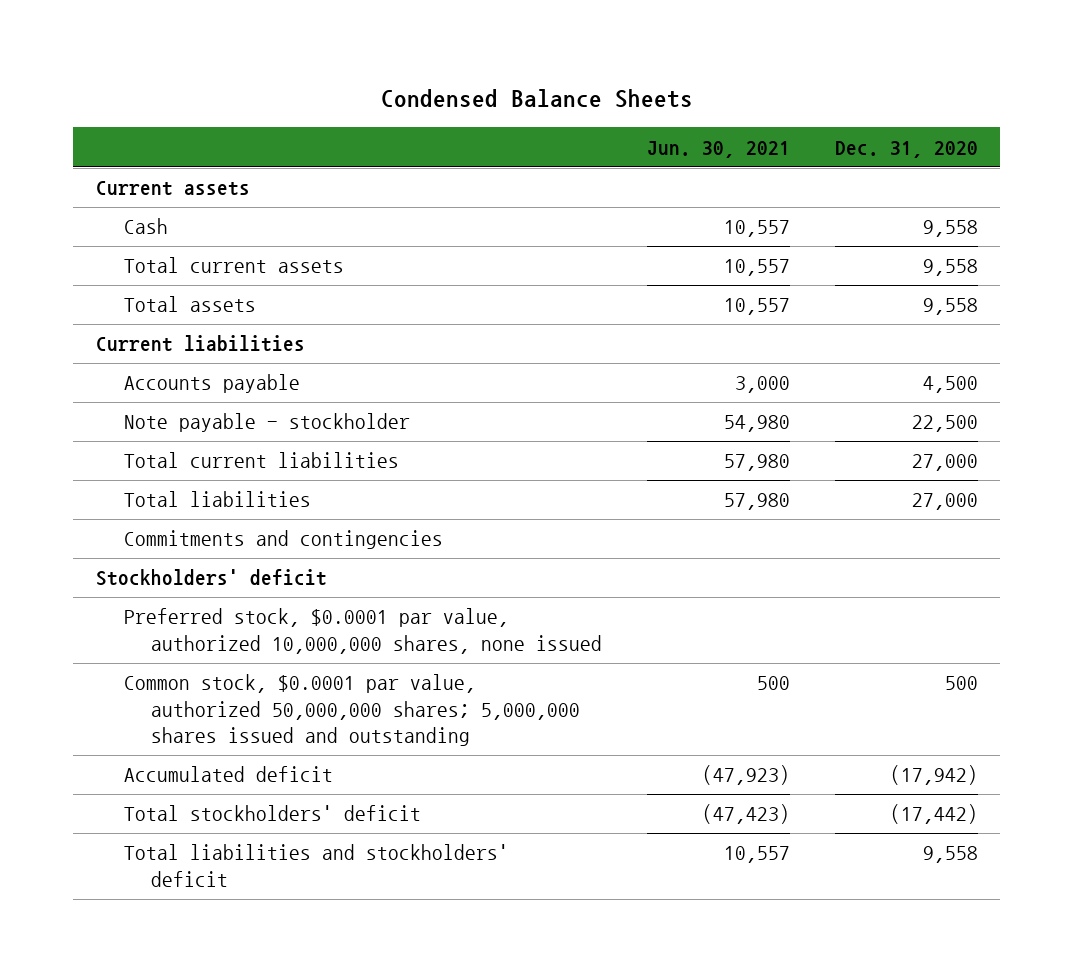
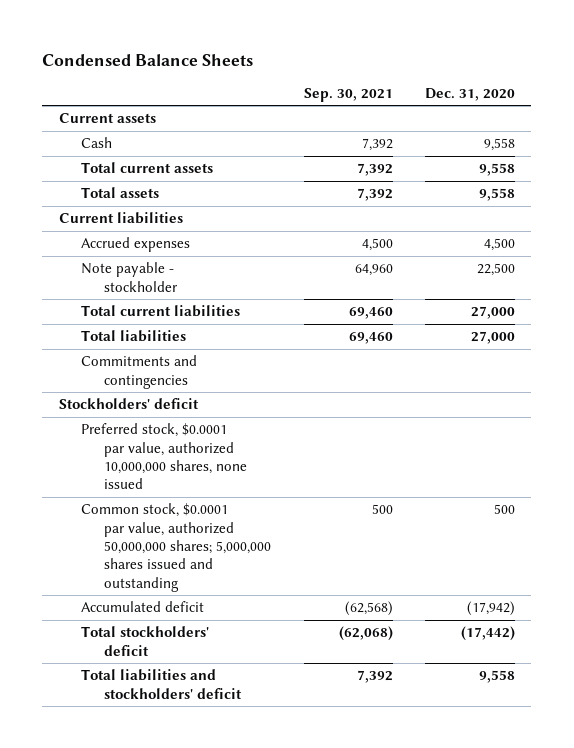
[647,140,791,158] Jun. 30, 2021 -> none
none -> [303,88,393,103] Sep. 30, 2021
[123,374,300,394] Accounts payable -> [81,237,191,253] Accrued expenses

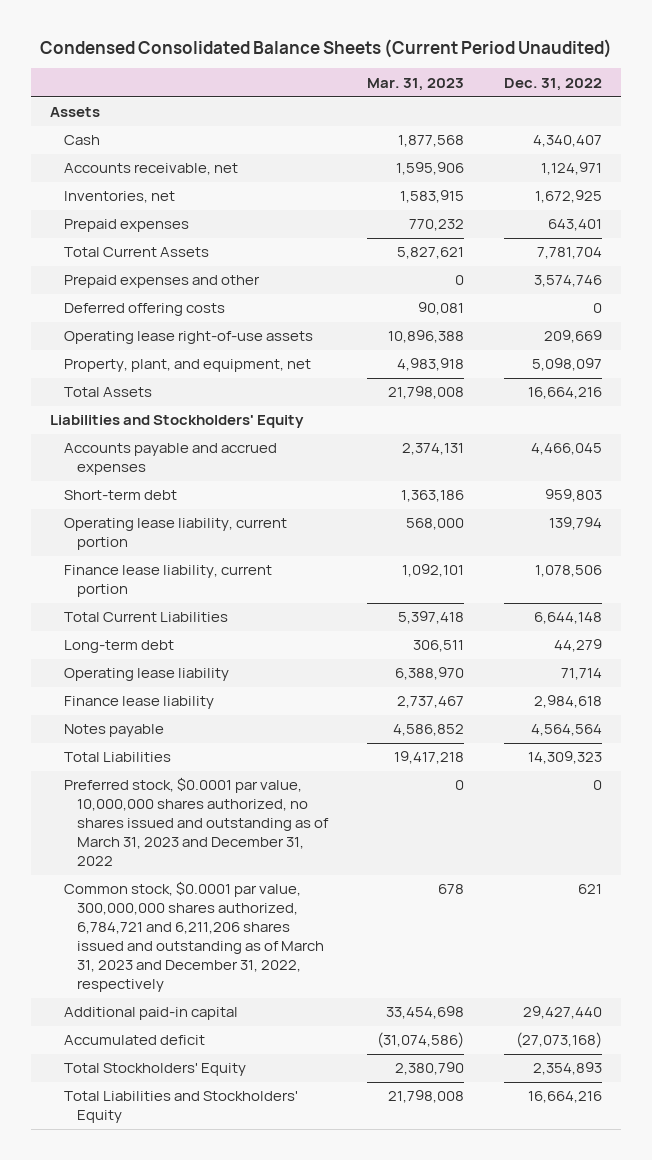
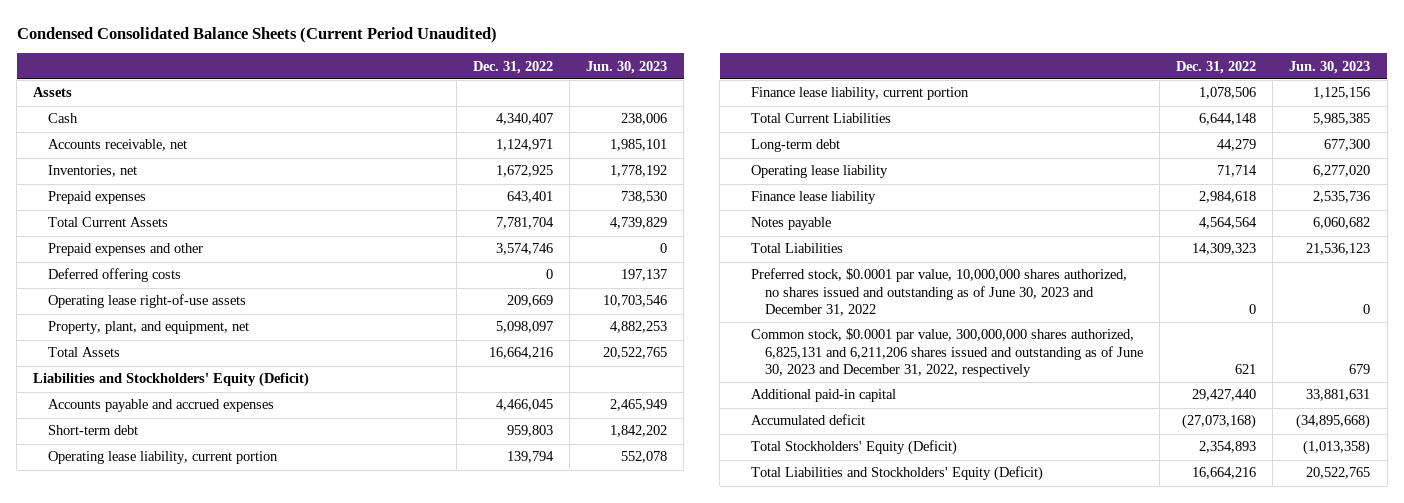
[367,77,465,91] Mar. 31, 2023 -> none
none -> [586,60,668,74] Jun. 30, 2023
[50,415,305,429] Liabilities and Stockholders' Equity -> [33,372,310,388] Liabilities and Stockholders' Equity (Deficit)
[63,777,330,867] Preferred stock, $0.0001 par value, 10,000,000 shares authorized, no shares issued and outstanding as of March 31, 2023 and December 31, 2022 -> [750,268,1127,317] Preferred stock, $0.0001 par value, 10,000,000 shares authorized, no shares issued and outstanding as of June 30, 2023 and December 31, 2022
[63,881,325,992] Common stock, $0.0001 par value, 300,000,000 shares authorized, 6,784,721 and 6,211,206 shares issued and outstanding as of March 31, 2023 and December 31, 2022, respectively -> [750,328,1144,378] Common stock, $0.0001 par value, 300,000,000 shares authorized, 6,825,131 and 6,211,206 shares issued and outstanding as of June 30, 2023 and December 31, 2022, respectively
[63,1063,246,1077] Total Stockholders' Equity -> [750,440,957,456] Total Stockholders' Equity (Deficit)
[63,1091,298,1124] Total Liabilities and Stockholders' Equity -> [750,466,1043,482] Total Liabilities and Stockholders' Equity (Deficit)

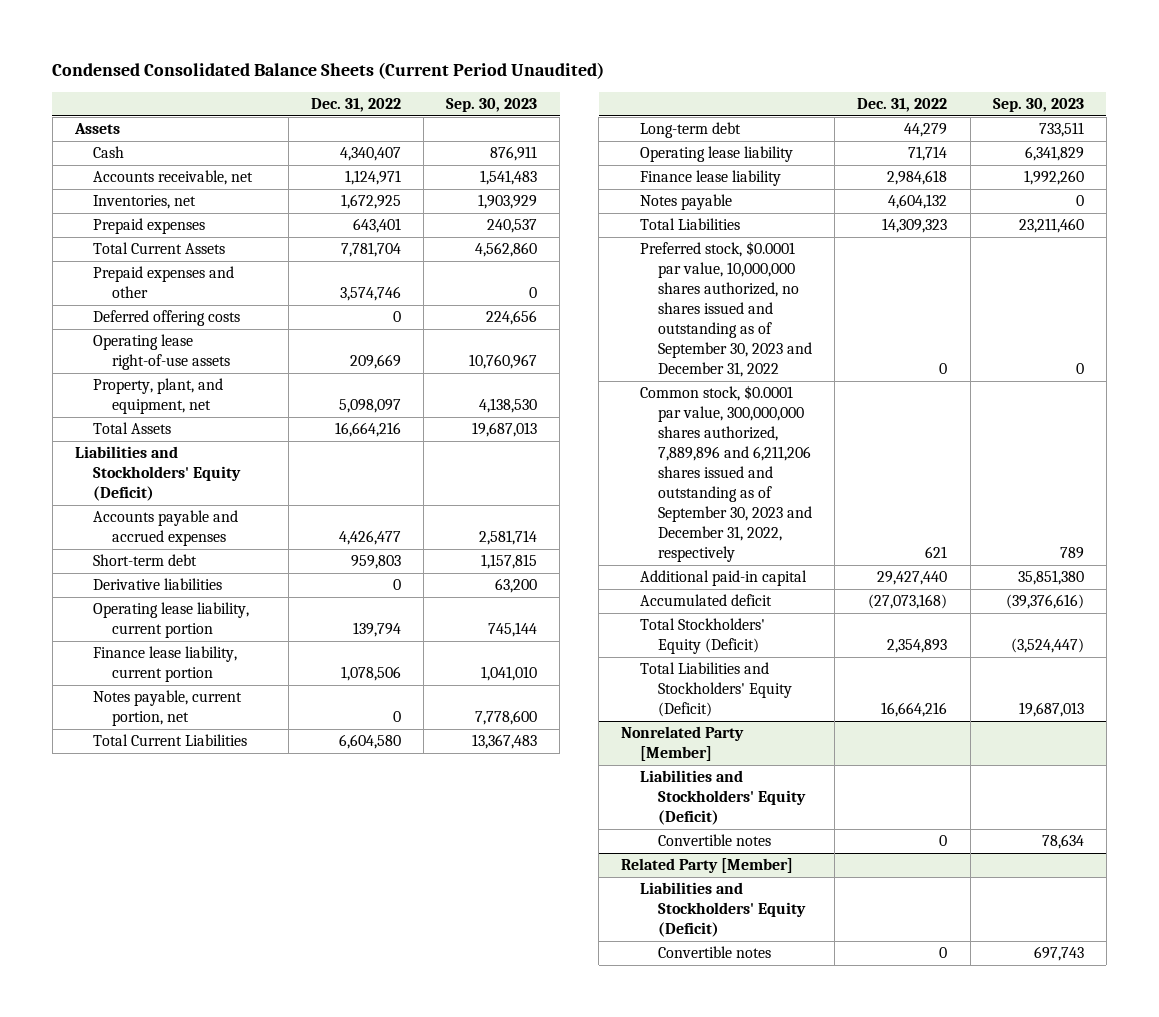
[586,60,668,74] Jun. 30, 2023 -> none
none -> [446,98,538,113] Sep. 30, 2023
[496,399,554,412] 4,466,045 -> [339,530,402,546] 4,426,477
none -> [93,578,223,591] Derivative liabilities
none -> [93,690,243,727] Notes payable, current portion, net
[1199,113,1257,126] 6,644,148 -> [339,734,402,750] 6,604,580
[1199,217,1258,230] 4,564,564 -> [888,194,948,210] 4,604,132
[750,268,1127,317] Preferred stock, $0.0001 par value, 10,000,000 shares authorized, no shares issued and outstanding as of June 30, 2023 and December 31, 2022 -> [639,241,813,378] Preferred stock, $0.0001 par value, 10,000,000 shares authorized, no shares issued and outstanding as of September 30, 2023 and December 31, 2022
[750,328,1144,378] Common stock, $0.0001 par value, 300,000,000 shares authorized, 6,825,131 and 6,211,206 shares issued and outstanding as of June 30, 2023 and December 31, 2022, respectively -> [639,385,813,563] Common stock, $0.0001 par value, 300,000,000 shares authorized, 7,889,896 and 6,211,206 shares issued and outstanding as of September 30, 2023 and December 31, 2022, respectively
none -> [621,726,745,762] Nonrelated Party [Member]
none -> [639,770,807,826] Liabilities and Stockholders' Equity (Deficit)
none -> [658,834,772,847] Convertible notes
none -> [621,858,794,874] Related Party [Member]
none -> [639,882,807,938] Liabilities and Stockholders' Equity (Deficit)
none -> [658,946,772,959] Convertible notes

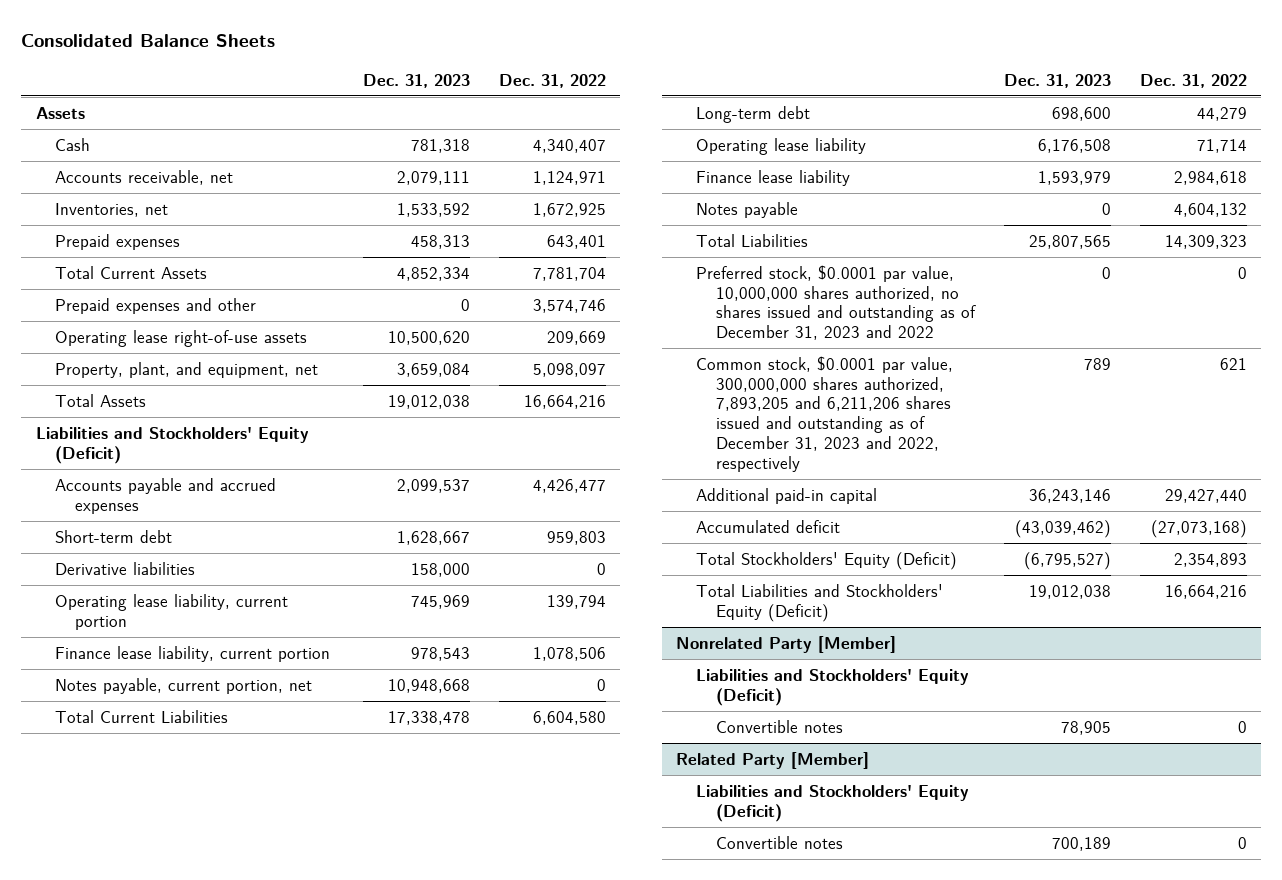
[52,62,605,80] Condensed Consolidated Balance Sheets (Current Period Unaudited) -> [21,34,276,48] Consolidated Balance Sheets
[446,98,538,113] Sep. 30, 2023 -> none
none -> [362,73,470,88] Dec. 31, 2023
[93,310,241,327] Deferred offering costs -> none
[639,241,813,378] Preferred stock, $0.0001 par value, 10,000,000 shares authorized, no shares issued and outstanding as of September 30, 2023 and December 31, 2022 -> [696,264,976,341] Preferred stock, $0.0001 par value, 10,000,000 shares authorized, no shares issued and outstanding as of December 31, 2023 and 2022
[639,385,813,563] Common stock, $0.0001 par value, 300,000,000 shares authorized, 7,889,896 and 6,211,206 shares issued and outstanding as of September 30, 2023 and December 31, 2022, respectively -> [696,355,954,472] Common stock, $0.0001 par value, 300,000,000 shares authorized, 7,893,205 and 6,211,206 shares issued and outstanding as of December 31, 2023 and 2022, respectively

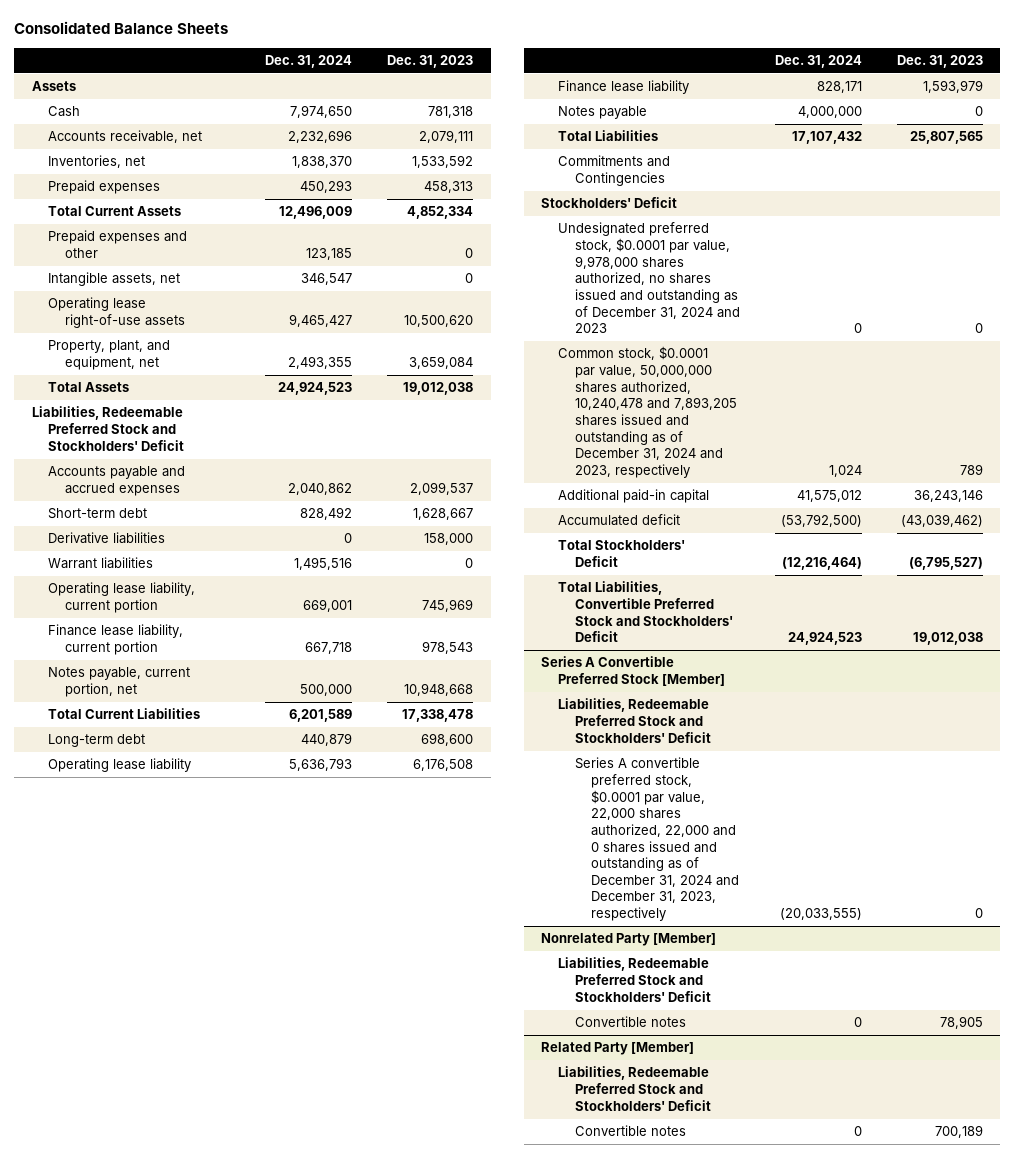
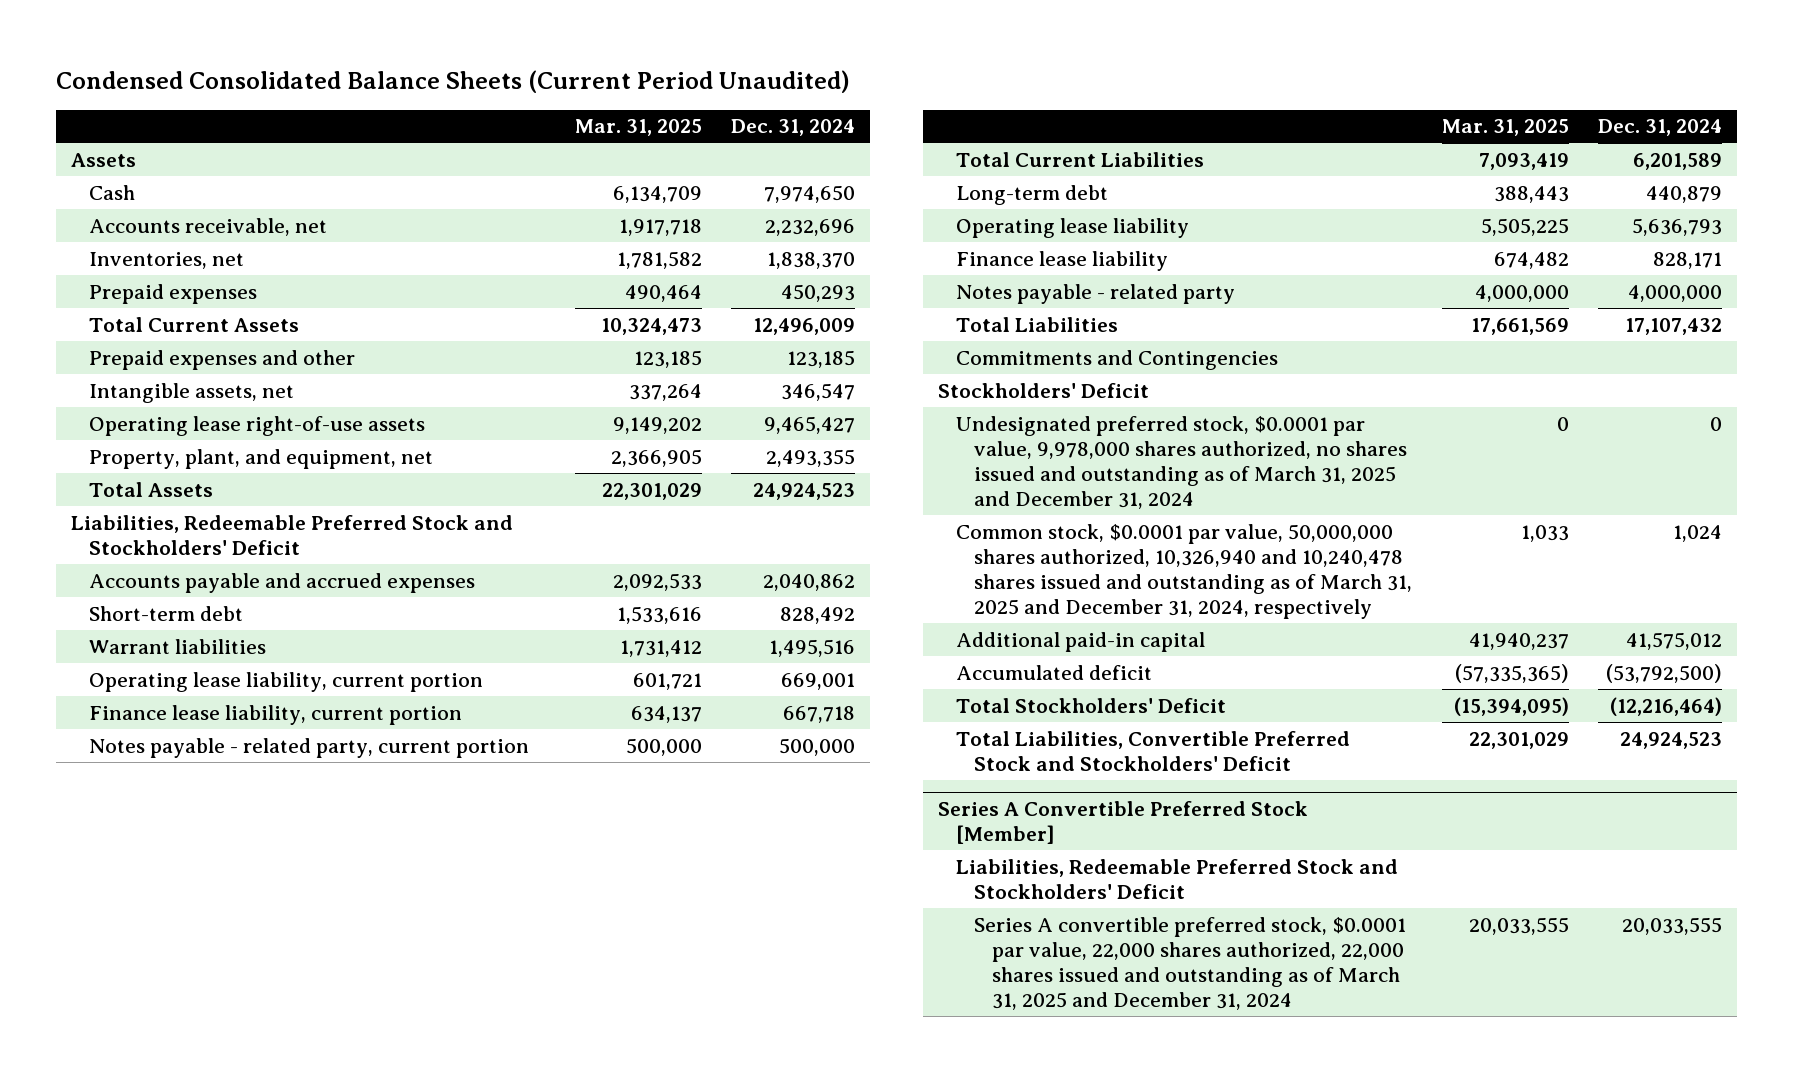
[14,21,229,35] Consolidated Balance Sheets -> [55,69,850,93] Condensed Consolidated Balance Sheets (Current Period Unaudited)
[387,54,474,68] Dec. 31, 2023 -> none
none -> [574,119,702,137] Mar. 31, 2025
[48,532,166,545] Derivative liabilities -> none
[48,667,191,698] Notes payable, current portion, net -> [88,737,529,758] Notes payable - related party, current portion
[557,106,647,120] Notes payable -> [955,283,1235,304] Notes payable - related party
[557,222,740,334] Undesignated preferred stock, $0.0001 par value, 9,978,000 shares authorized, no shares issued and outstanding as of December 31, 2024 and 2023 -> [955,415,1407,509] Undesignated preferred stock, $0.0001 par value, 9,978,000 shares authorized, no shares issued and outstanding as of March 31, 2025 and December 31, 2024
[557,346,737,478] Common stock, $0.0001 par value, 50,000,000 shares authorized, 10,240,478 and 7,893,205 shares issued and outstanding as of December 31, 2024 and 2023, respectively -> [955,523,1412,619] Common stock, $0.0001 par value, 50,000,000 shares authorized, 10,326,940 and 10,240,478 shares issued and outstanding as of March 31, 2025 and December 31, 2024, respectively
[541,933,717,947] Nonrelated Party [Member] -> none
[557,957,711,1002] Liabilities, Redeemable Preferred Stock and Stockholders' Deficit -> none
[574,1016,686,1028] Convertible notes -> none
[541,1042,695,1056] Related Party [Member] -> none
[557,1066,711,1111] Liabilities, Redeemable Preferred Stock and Stockholders' Deficit -> none
[574,1125,686,1137] Convertible notes -> none
[574,757,740,922] Series A convertible preferred stock, $0.0001 par value, 22,000 shares authorized, 22,000 and 0 shares issued and outstanding as of December 31, 2024 and December 31, 2023, respectively -> [973,916,1406,1010] Series A convertible preferred stock, $0.0001 par value, 22,000 shares authorized, 22,000 shares issued and outstanding as of March 31, 2025 and December 31, 2024
[779,908,862,921] (20,033,555) -> [1622,916,1723,935] 20,033,555

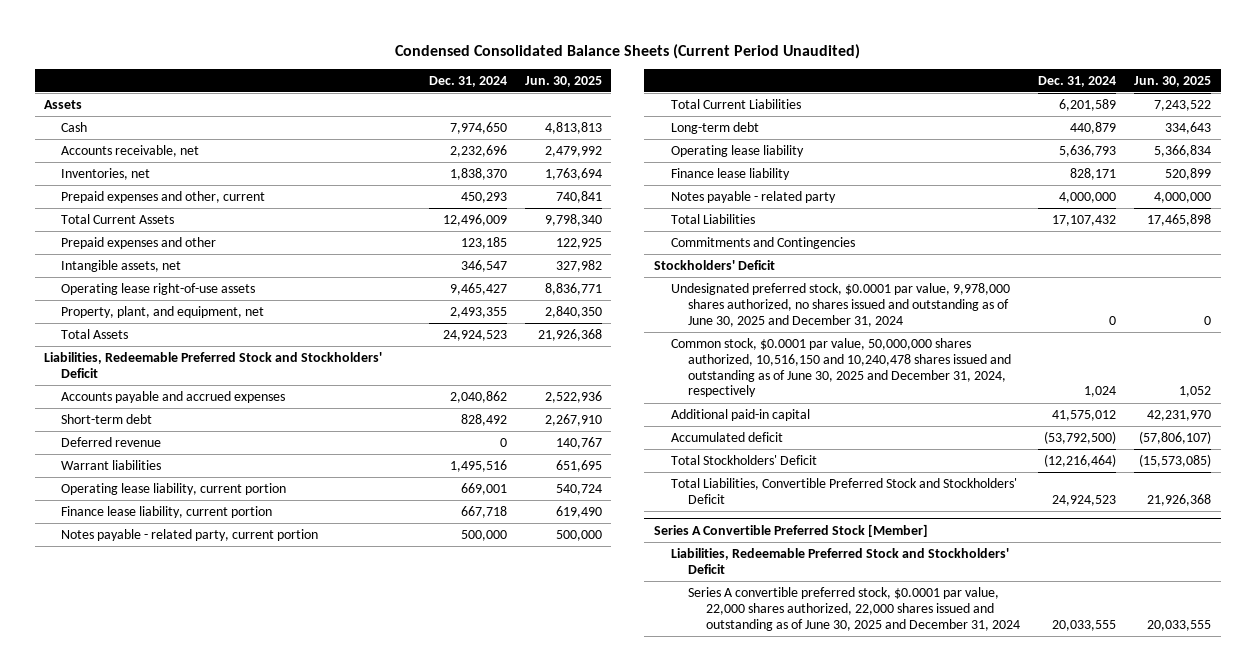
[574,119,702,137] Mar. 31, 2025 -> none
none -> [524,75,602,87] Jun. 30, 2025
[88,283,257,304] Prepaid expenses -> [61,190,266,203] Prepaid expenses and other, current
none -> [61,436,162,447] Deferred revenue
[955,415,1407,509] Undesignated preferred stock, $0.0001 par value, 9,978,000 shares authorized, no shares issued and outstanding as of March 31, 2025 and December 31, 2024 -> [670,282,1010,327] Undesignated preferred stock, $0.0001 par value, 9,978,000 shares authorized, no shares issued and outstanding as of June 30, 2025 and December 31, 2024
[955,523,1412,619] Common stock, $0.0001 par value, 50,000,000 shares authorized, 10,326,940 and 10,240,478 shares issued and outstanding as of March 31, 2025 and December 31, 2024, respectively -> [670,337,1012,398] Common stock, $0.0001 par value, 50,000,000 shares authorized, 10,516,150 and 10,240,478 shares issued and outstanding as of June 30, 2025 and December 31, 2024, respectively
[973,916,1406,1010] Series A convertible preferred stock, $0.0001 par value, 22,000 shares authorized, 22,000 shares issued and outstanding as of March 31, 2025 and December 31, 2024 -> [688,586,1020,631] Series A convertible preferred stock, $0.0001 par value, 22,000 shares authorized, 22,000 shares issued and outstanding as of June 30, 2025 and December 31, 2024

